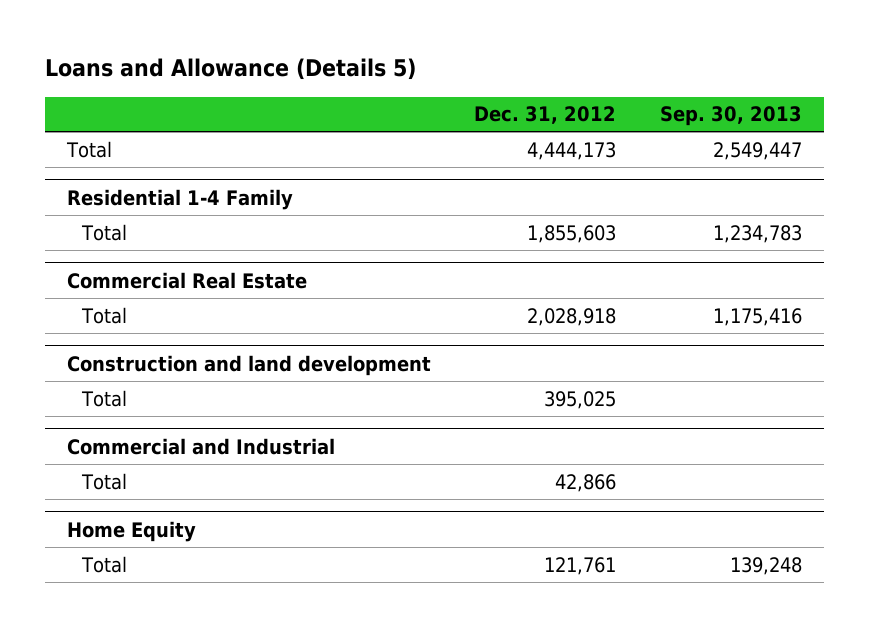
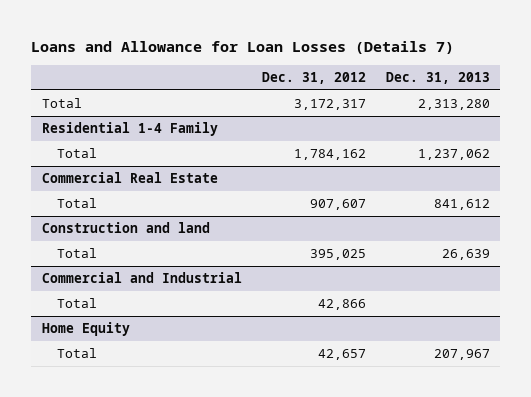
[45,58,417,81] Loans and Allowance (Details 5) -> [31,40,455,54] Loans and Allowance for Loan Losses (Details 7)
[659,106,802,127] Sep. 30, 2013 -> none
none -> [385,71,490,84] Dec. 31, 2013
[527,141,617,160] 4,444,173 -> [293,99,366,111] 3,172,317
[527,224,617,243] 1,855,603 -> [293,149,366,161] 1,784,162
[527,307,617,326] 2,028,918 -> [309,199,366,211] 907,607
[66,354,431,376] Construction and land development -> [41,222,210,234] Construction and land
[544,556,617,575] 121,761 -> [317,349,366,361] 42,657

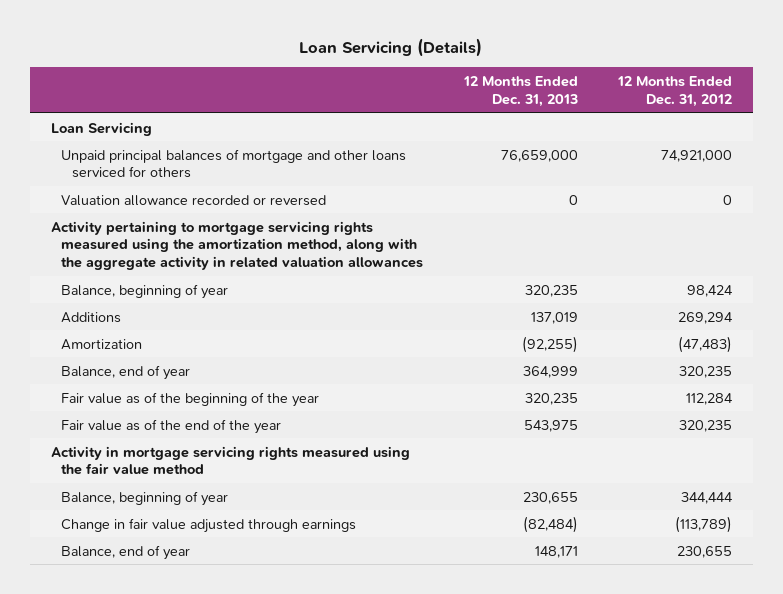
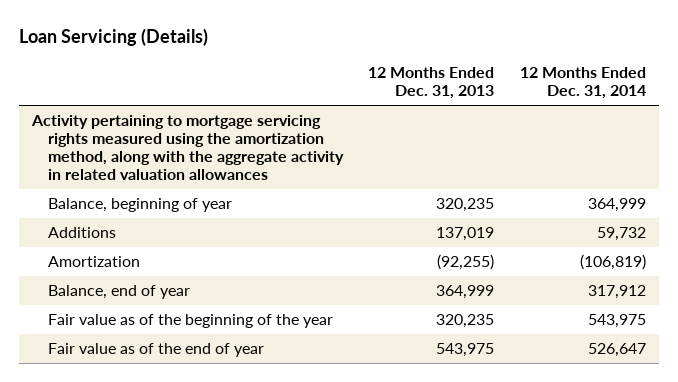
[617,75,733,107] 12 Months Ended Dec. 31, 2012 -> none
none -> [519,67,646,100] 12 Months Ended Dec. 31, 2014
[50,121,152,136] Loan Servicing -> none
[61,148,407,179] Unpaid principal balances of mortgage and other loans serviced for others -> none
[61,194,327,206] Valuation allowance recorded or reversed -> none
[50,445,410,476] Activity in mortgage servicing rights measured using the fair value method -> none
[61,490,229,506] Balance, beginning of year -> none
[61,517,357,533] Change in fair value adjusted through earnings -> none
[61,544,191,560] Balance, end of year -> none
[61,418,282,434] Fair value as of the end of the year -> [47,342,264,357] Fair value as of the end of year

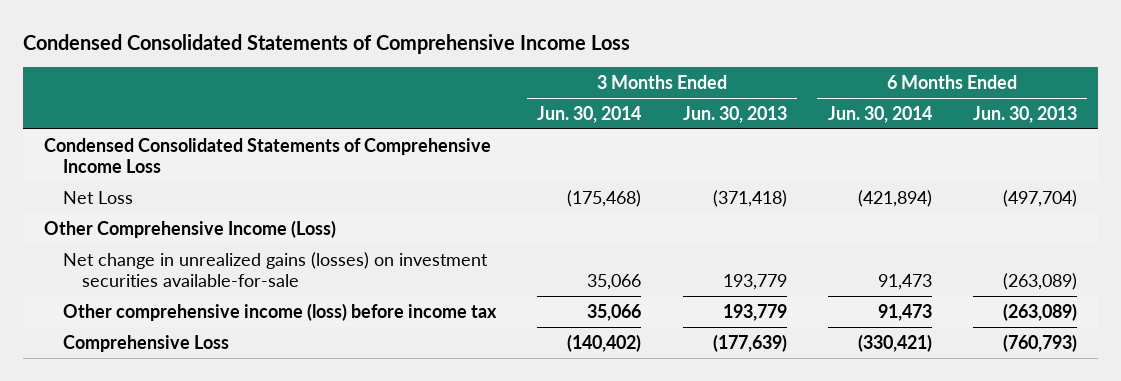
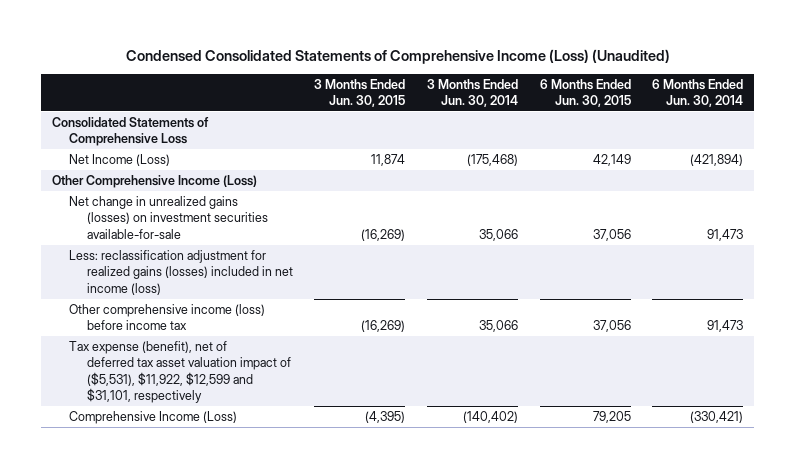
[23,33,631,54] Condensed Consolidated Statements of Comprehensive Income Loss -> [125,48,670,64] Condensed Consolidated Statements of Comprehensive Income (Loss) (Unaudited)
[682,105,787,123] Jun. 30, 2013 -> none
[973,105,1078,123] Jun. 30, 2013 -> none
none -> [314,78,406,107] 3 Months Ended Jun. 30, 2015
none -> [539,78,631,107] 6 Months Ended Jun. 30, 2015
[43,137,491,173] Condensed Consolidated Statements of Comprehensive Income Loss -> [52,117,210,147] Consolidated Statements of Comprehensive Loss
[63,190,134,204] Net Loss -> [69,154,171,167] Net Income (Loss)
none -> [69,250,293,295] Less: reclassification adjustment for realized gains (losses) included in net income (loss)
none -> [69,341,291,404] Tax expense (benefit), net of deferred tax asset valuation impact of ($5,531), $11,922, $12,599 and $31,101, respectively
[63,334,230,352] Comprehensive Loss -> [69,411,238,425] Comprehensive Income (Loss)

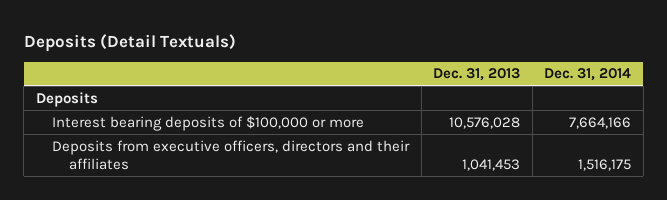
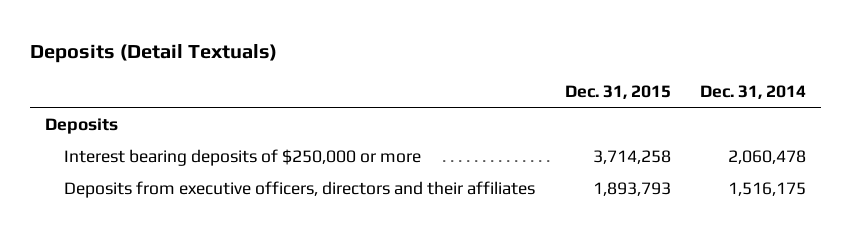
[433,68,521,82] Dec. 31, 2013 -> none
none -> [564,84,671,99] Dec. 31, 2015
[52,115,365,131] Interest bearing deposits of $100,000 or more -> [64,148,422,166] Interest bearing deposits of $250,000 or more
[569,116,632,129] 7,664,166 -> [728,149,807,164] 2,060,478

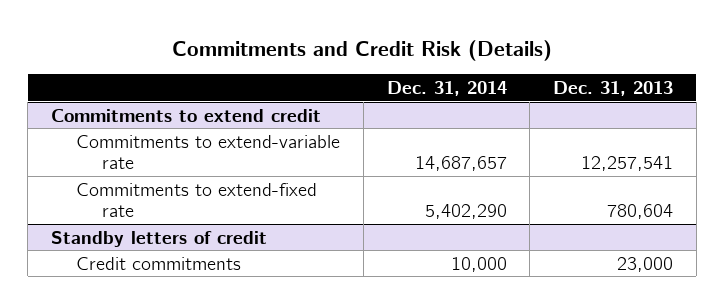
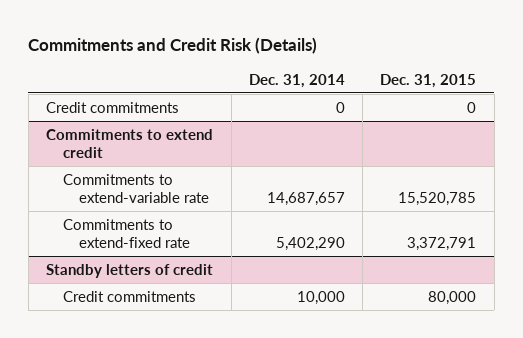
[553,80,674,96] Dec. 31, 2013 -> none
none -> [380,73,477,88] Dec. 31, 2015
none -> [46,101,180,113] Credit commitments

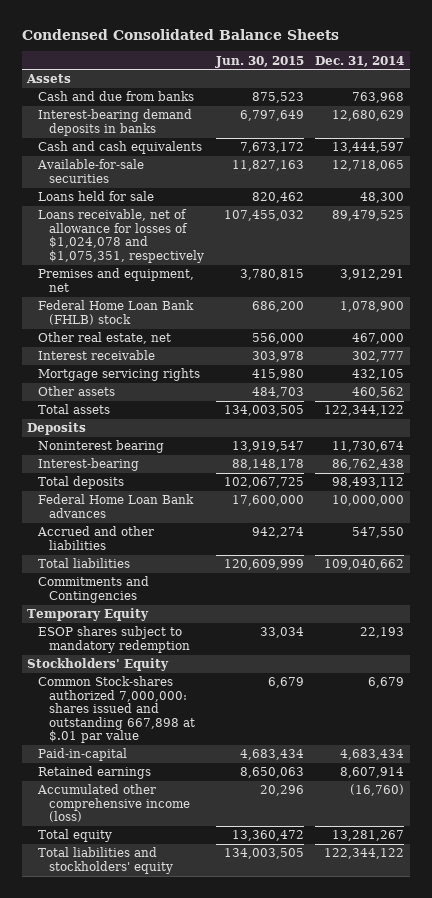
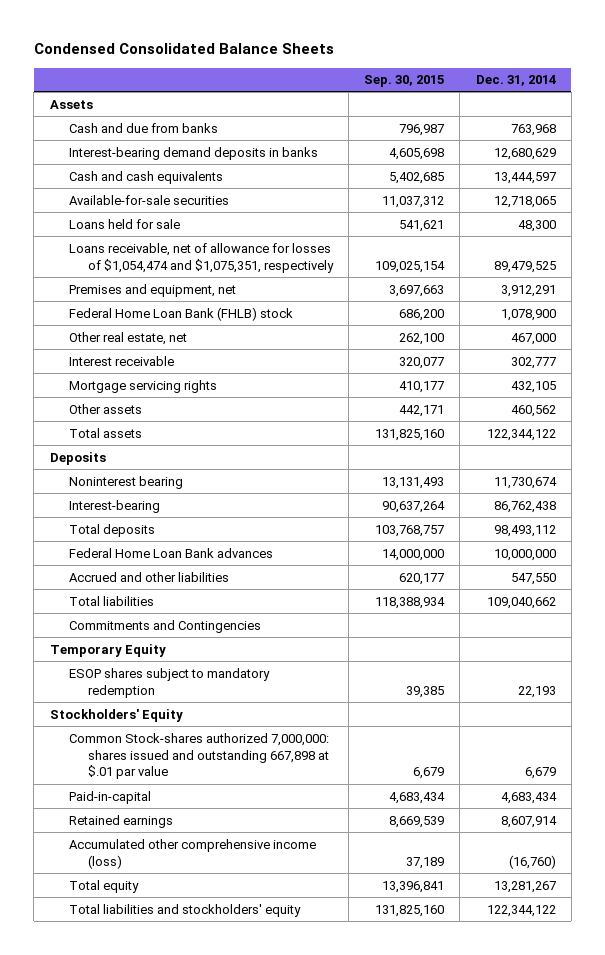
[214,55,304,68] Jun. 30, 2015 -> none
none -> [364,75,445,88] Sep. 30, 2015
[38,209,204,263] Loans receivable, net of allowance for losses of $1,024,078 and $1,075,351, respectively -> [68,242,334,273] Loans receivable, net of allowance for losses of $1,054,474 and $1,075,351, respectively

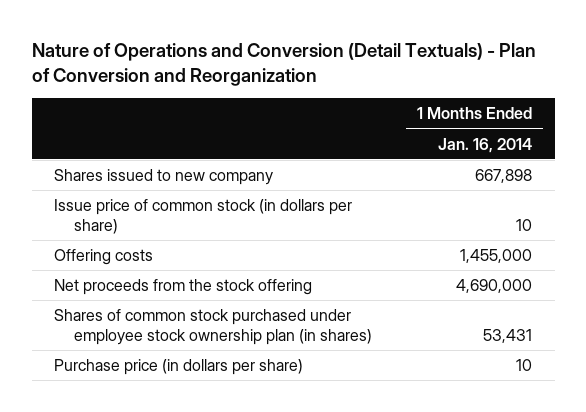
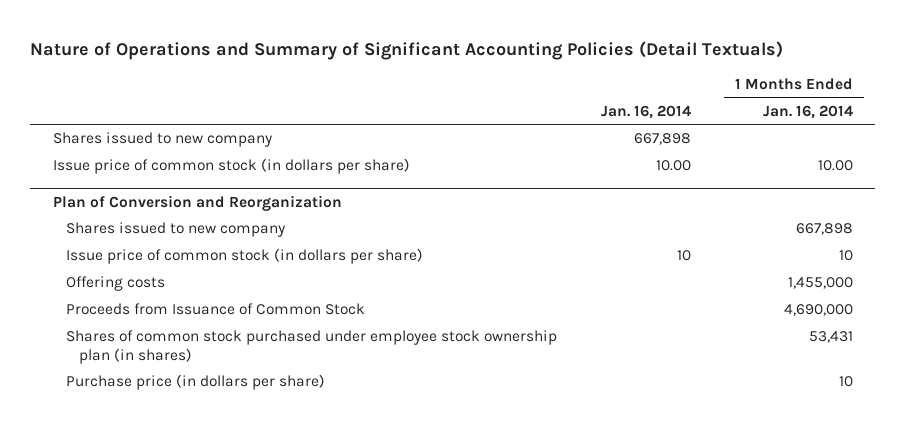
[31,42,536,86] Nature of Operations and Conversion (Detail Textuals) - Plan of Conversion and Reorganization -> [30,40,784,60] Nature of Operations and Summary of Significant Accounting Policies (Detail Textuals)
none -> [600,104,691,119] Jan. 16, 2014
none -> [52,132,272,148] Shares issued to new company
none -> [52,158,410,175] Issue price of common stock (in dollars per share)
none -> [52,194,342,211] Plan of Conversion and Reorganization
[54,279,313,296] Net proceeds from the stock offering -> [65,303,365,316] Proceeds from Issuance of Common Stock

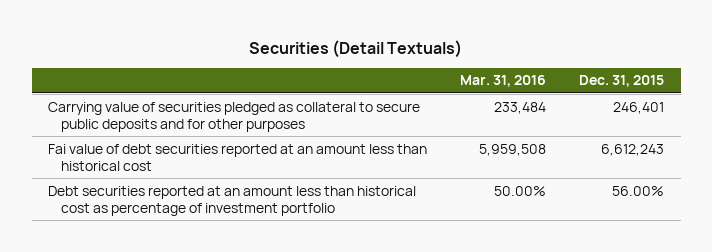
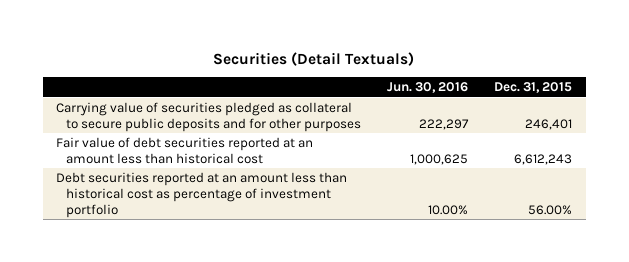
[460,75,547,88] Mar. 31, 2016 -> none
none -> [387,82,469,94] Jun. 30, 2016
[48,143,428,172] Fai value of debt securities reported at an amount less than historical cost -> [56,136,314,164] Fair value of debt securities reported at an amount less than historical cost

